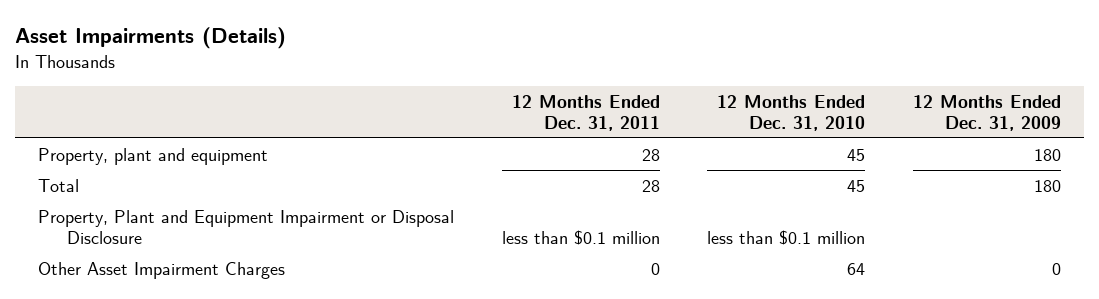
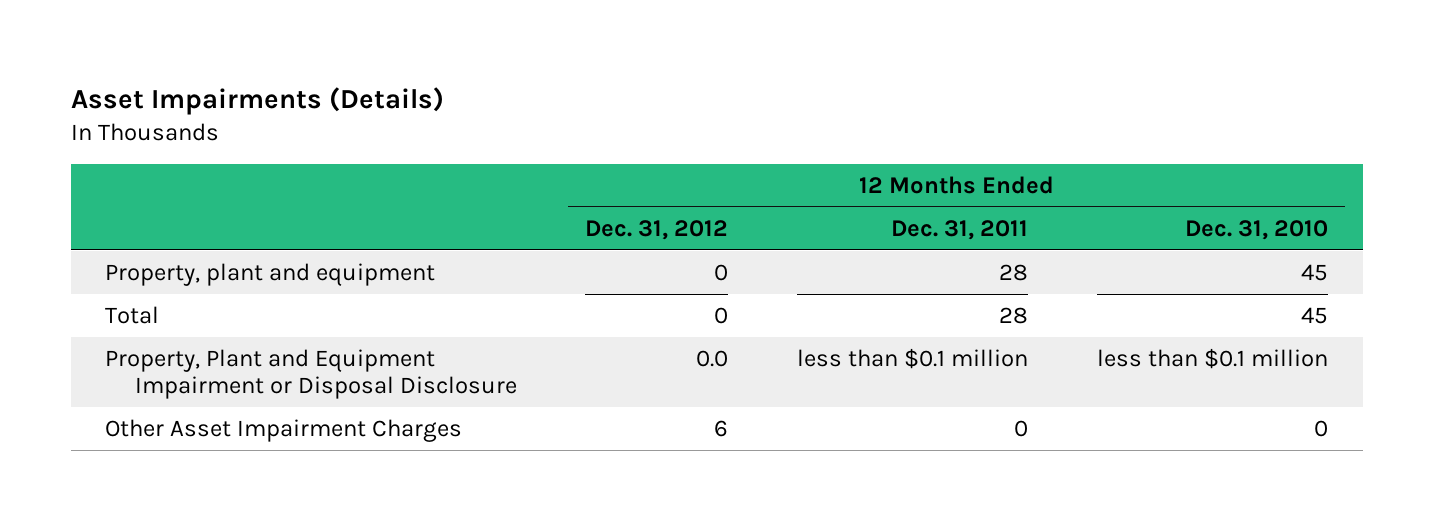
[912,94,1061,131] 12 Months Ended Dec. 31, 2009 -> none
none -> [585,219,729,240] Dec. 31, 2012
[847,262,866,275] 64 -> [1314,420,1329,438] 0

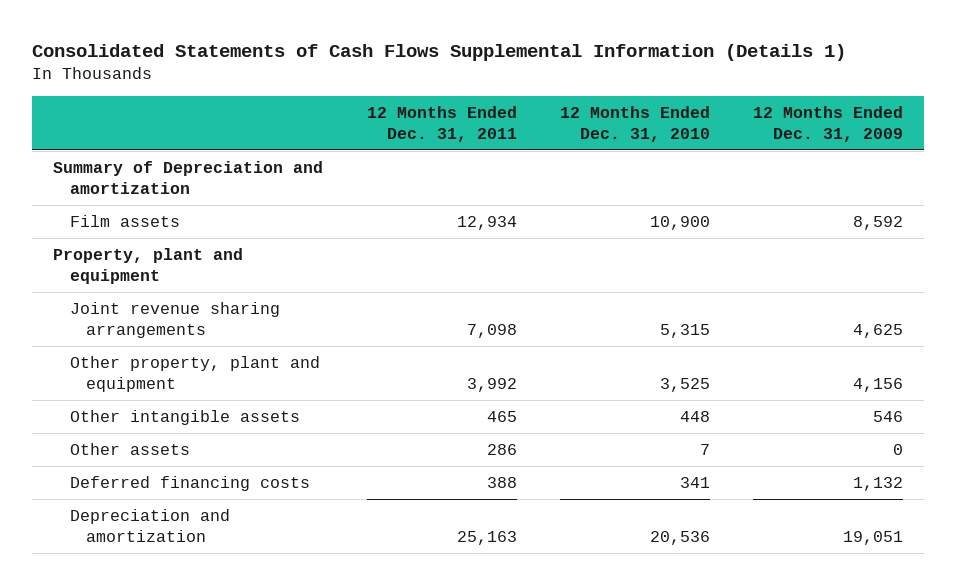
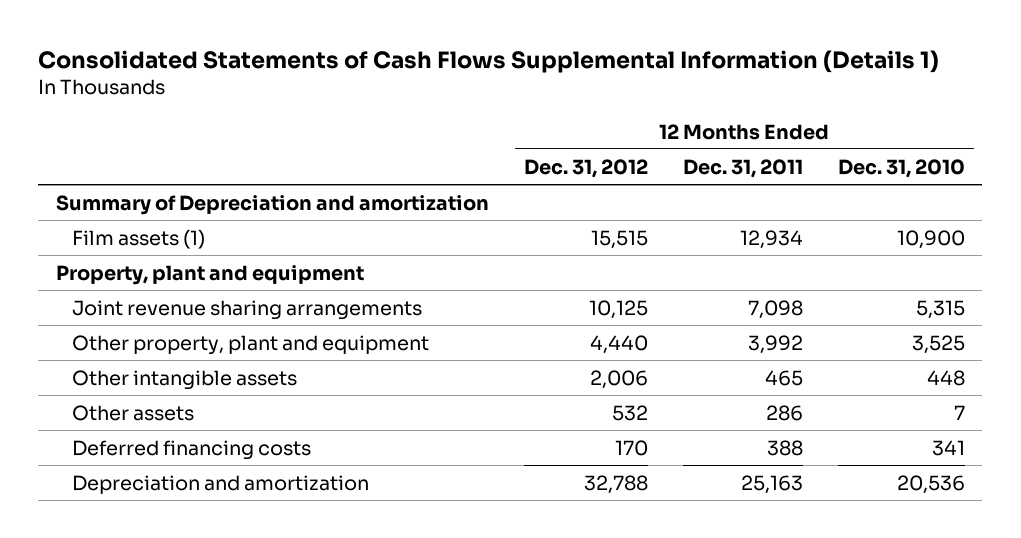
[752,105,903,142] 12 Months Ended Dec. 31, 2009 -> none
none -> [523,158,648,178] Dec. 31, 2012
[69,214,180,227] Film assets -> [71,228,205,249] Film assets (1)

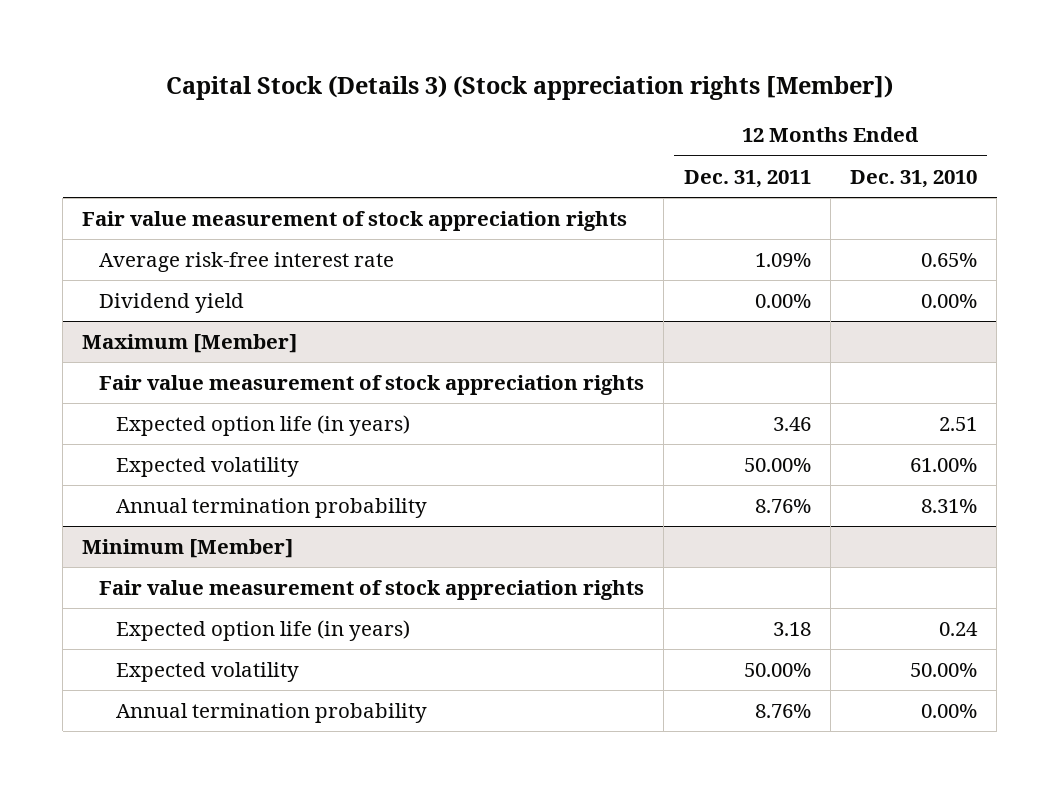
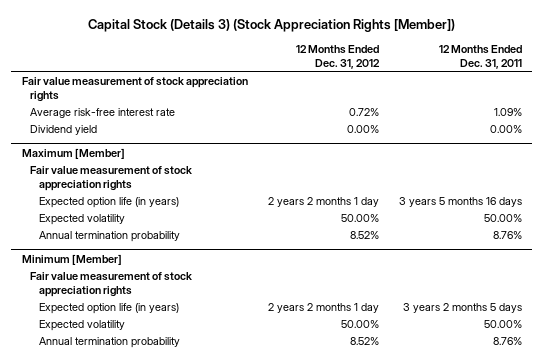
[165,75,893,101] Capital Stock (Details 3) (Stock appreciation rights [Member]) -> [87,18,455,32] Capital Stock (Details 3) (Stock Appreciation Rights [Member])
[850,169,978,188] Dec. 31, 2010 -> none
none -> [295,44,380,69] 12 Months Ended Dec. 31, 2012
[772,416,811,431] 3.46 -> [399,196,523,207] 3 years 5 months 16 days
[772,621,811,636] 3.18 -> [403,302,523,313] 3 years 2 months 5 days

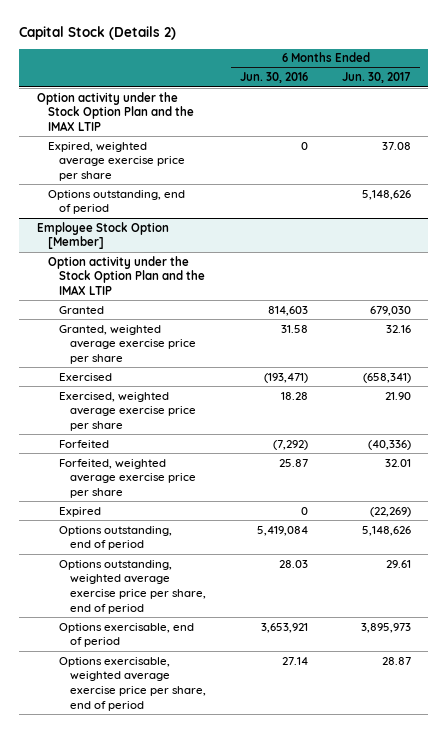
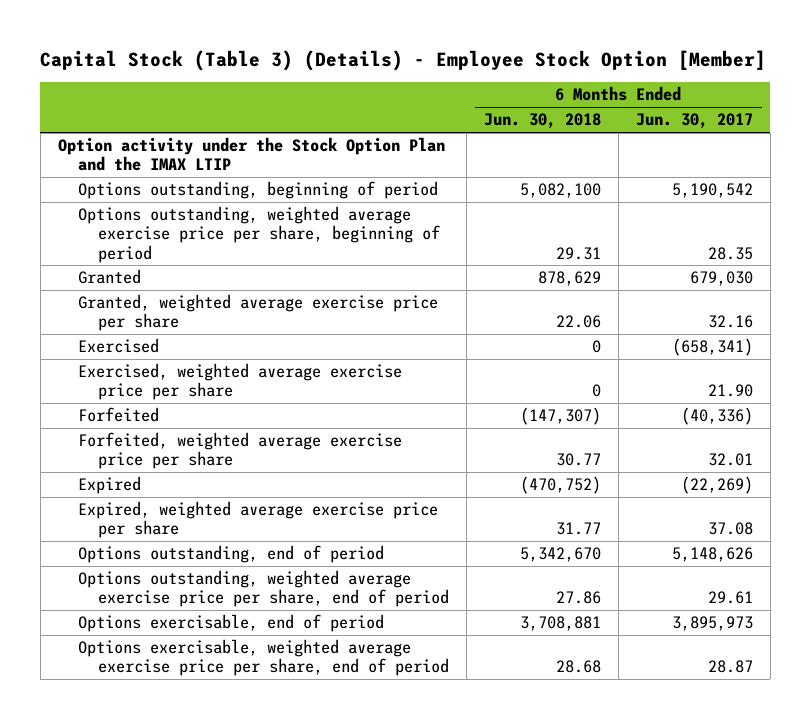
[19,26,177,41] Capital Stock (Details 2) -> [40,49,767,71] Capital Stock (Table 3) (Details) - Employee Stock Option [Member]
[239,72,308,84] Jun. 30, 2016 -> none
none -> [484,113,602,130] Jun. 30, 2018
[36,221,169,250] Employee Stock Option [Member] -> none
[47,255,205,296] Option activity under the Stock Option Plan and the IMAX LTIP -> none
[47,189,185,215] Options outstanding, end of period -> [78,181,439,200] Options outstanding, beginning of period
[362,189,412,200] 5,148,626 -> [671,183,753,199] 5,190,542
none -> [78,206,441,263] Options outstanding, weighted average exercise price per share, beginning of period
[47,141,185,182] Expired, weighted average exercise price per share -> [78,501,439,539] Expired, weighted average exercise price per share

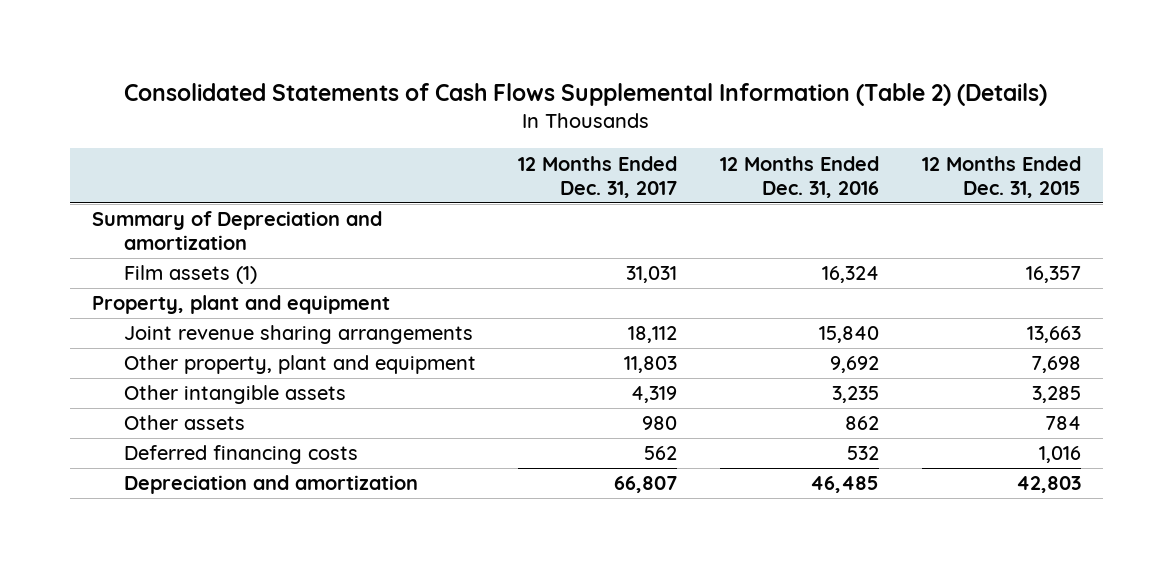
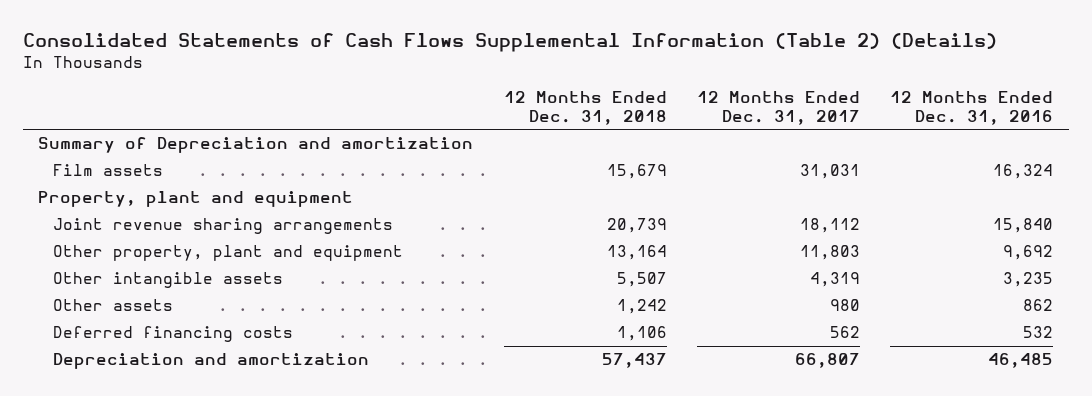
[922,155,1082,198] 12 Months Ended Dec. 31, 2015 -> none
none -> [503,91,667,125] 12 Months Ended Dec. 31, 2018
[123,265,257,285] Film assets (1) -> [53,164,164,177] Film assets

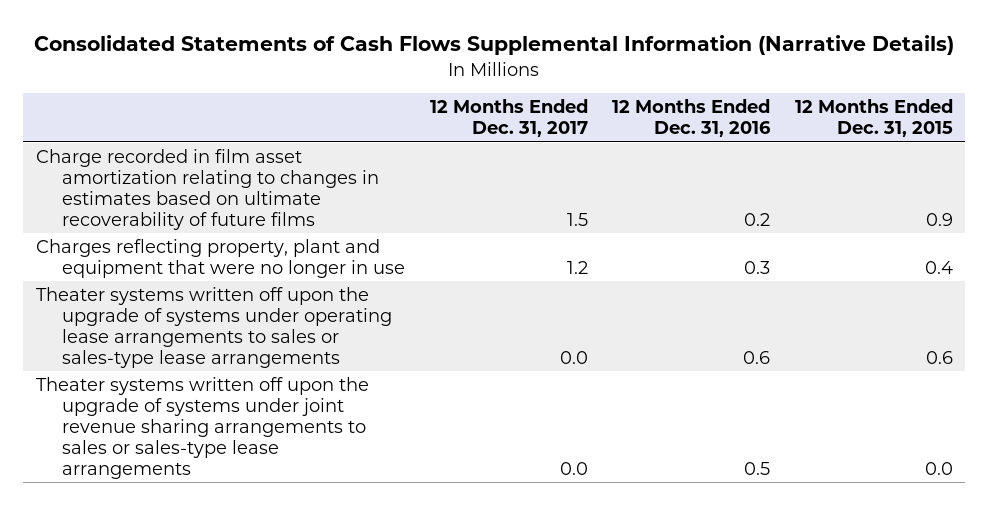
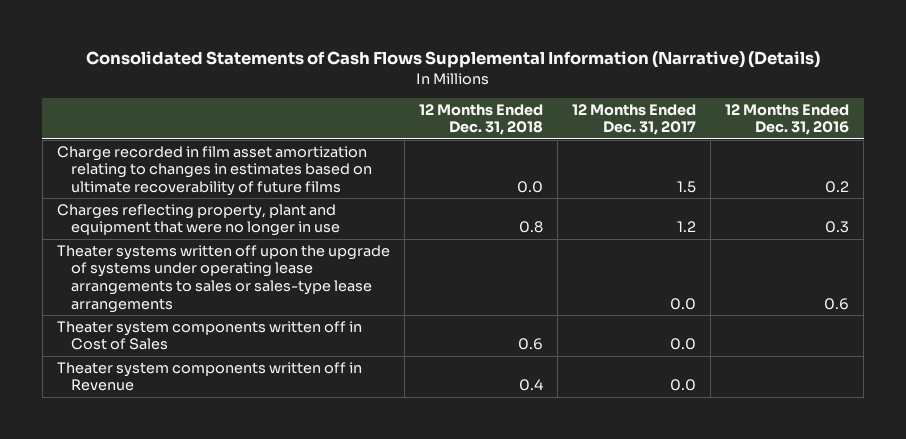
[34,35,955,56] Consolidated Statements of Cash Flows Supplemental Information (Narrative Details) -> [85,51,820,69] Consolidated Statements of Cash Flows Supplemental Information (Narrative) (Details)
[794,99,953,138] 12 Months Ended Dec. 31, 2015 -> none
none -> [418,103,543,136] 12 Months Ended Dec. 31, 2018
[35,376,369,479] Theater systems written off upon the upgrade of systems under joint revenue sharing arrangements to sales or sales-type lease arrangements -> none
none -> [56,320,362,351] Theater system components written off in Cost of Sales
none -> [56,361,362,392] Theater system components written off in Revenue

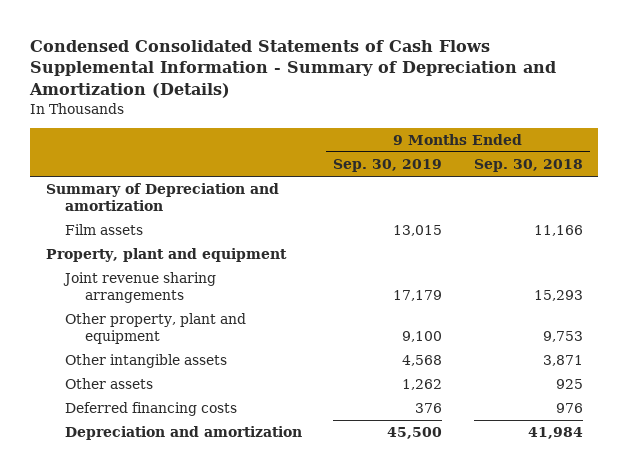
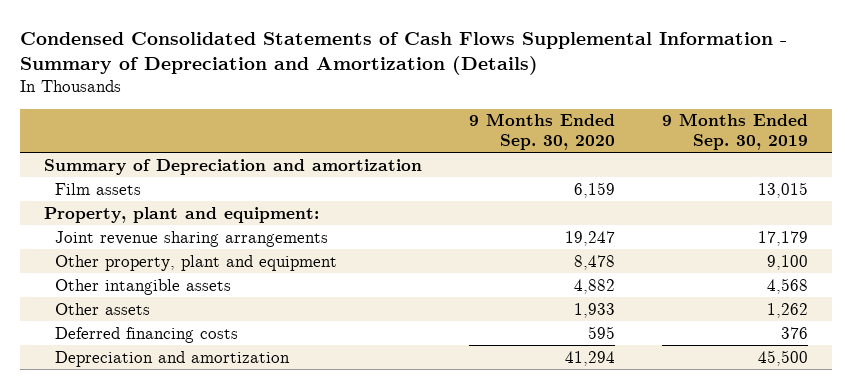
[473,159,583,173] Sep. 30, 2018 -> none
none -> [468,113,615,150] 9 Months Ended Sep. 30, 2020
[45,248,287,263] Property, plant and equipment -> [43,206,319,223] Property, plant and equipment:

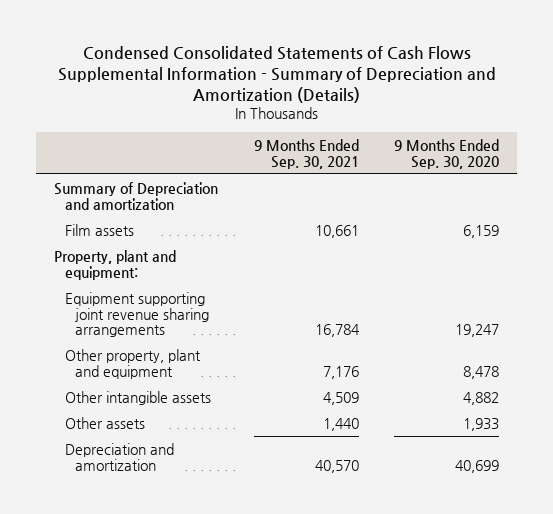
[662,113,809,150] 9 Months Ended Sep. 30, 2019 -> none
none -> [253,138,359,169] 9 Months Ended Sep. 30, 2021
[55,230,329,247] Joint revenue sharing arrangements -> [64,291,210,338] Equipment supporting joint revenue sharing arrangements
[55,326,239,343] Deferred financing costs -> none
[564,350,615,366] 41,294 -> [454,459,499,473] 40,699

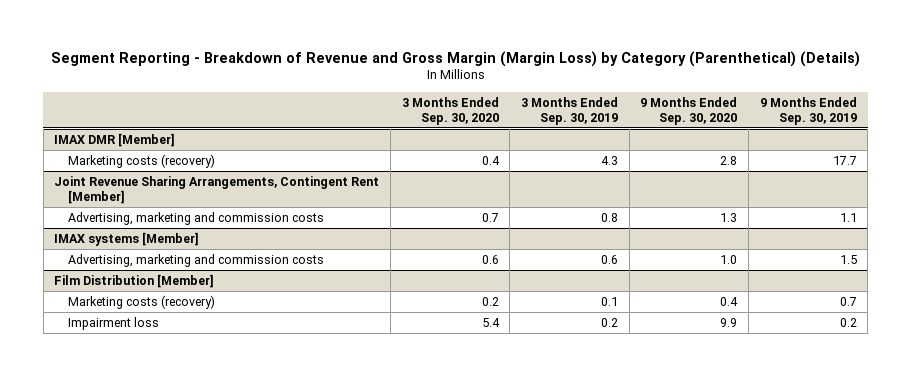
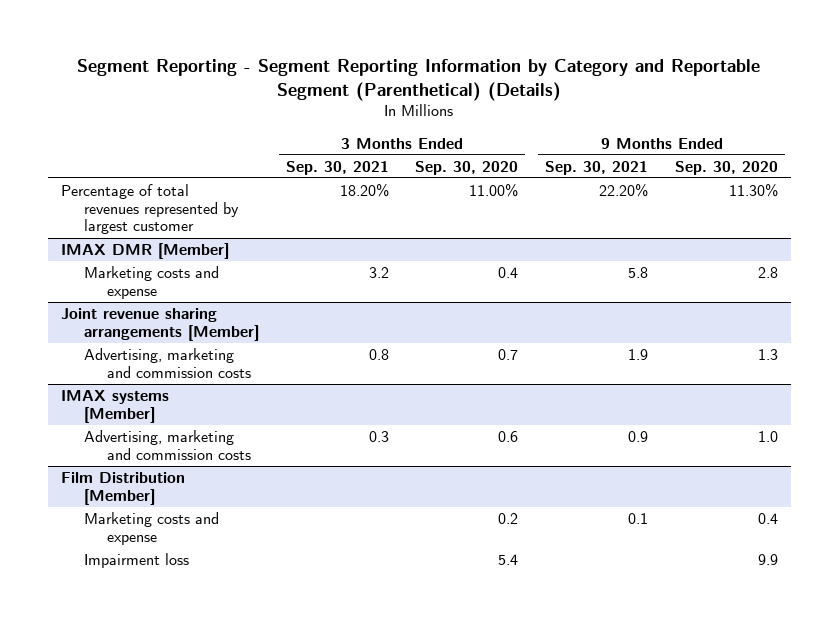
[50,50,860,67] Segment Reporting - Breakdown of Revenue and Gross Margin (Margin Loss) by Category (Parenthetical) (Details) -> [77,58,761,101] Segment Reporting - Segment Reporting Information by Category and Reportable Segment (Parenthetical) (Details)
[521,96,619,126] 3 Months Ended Sep. 30, 2019 -> none
[759,96,857,126] 9 Months Ended Sep. 30, 2019 -> none
none -> [285,160,389,175] Sep. 30, 2021
none -> [545,160,649,175] Sep. 30, 2021
none -> [60,183,239,235] Percentage of total revenues represented by largest customer
[67,153,215,168] Marketing costs (recovery) -> [83,265,219,299] Marketing costs and expense
[54,175,380,205] Joint Revenue Sharing Arrangements, Contingent Rent [Member] -> [60,307,259,341] Joint revenue sharing arrangements [Member]
[67,294,215,309] Marketing costs (recovery) -> [83,511,219,545] Marketing costs and expense

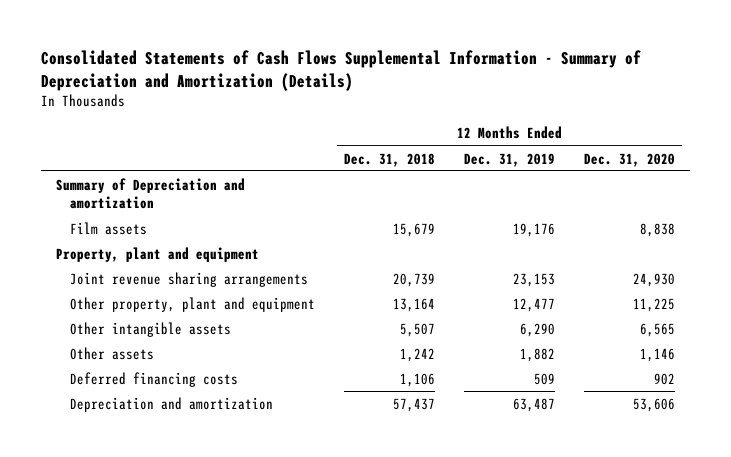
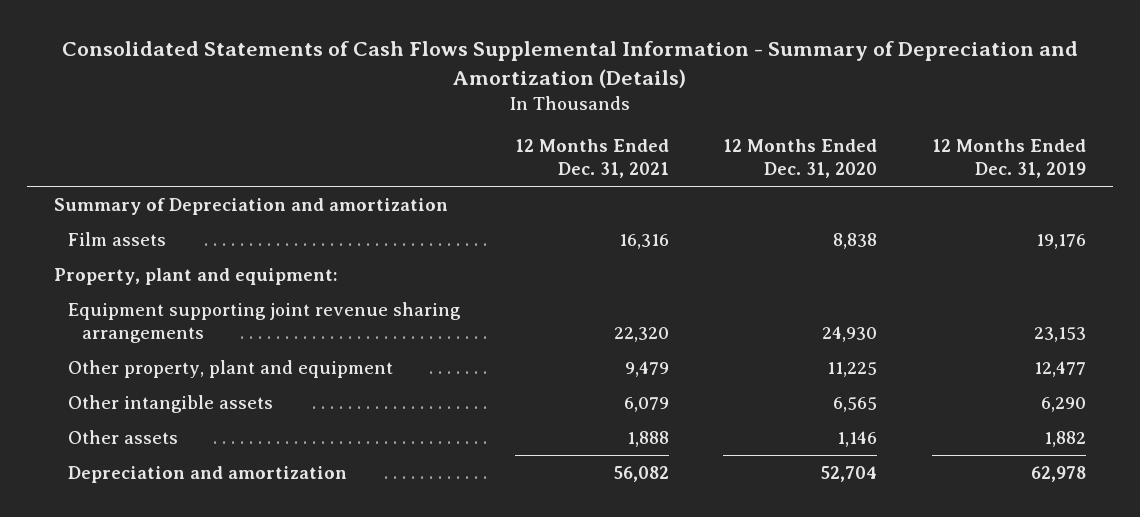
[344,152,436,167] Dec. 31, 2018 -> none
none -> [514,139,669,178] 12 Months Ended Dec. 31, 2021
[55,246,259,262] Property, plant and equipment -> [54,268,339,286] Property, plant and equipment:
[70,271,309,287] Joint revenue sharing arrangements -> [67,302,461,343] Equipment supporting joint revenue sharing arrangements
[70,371,239,387] Deferred financing costs -> none
[513,397,556,412] 63,487 -> [1030,466,1086,483] 62,978
[633,397,676,412] 53,606 -> [820,466,878,483] 52,704

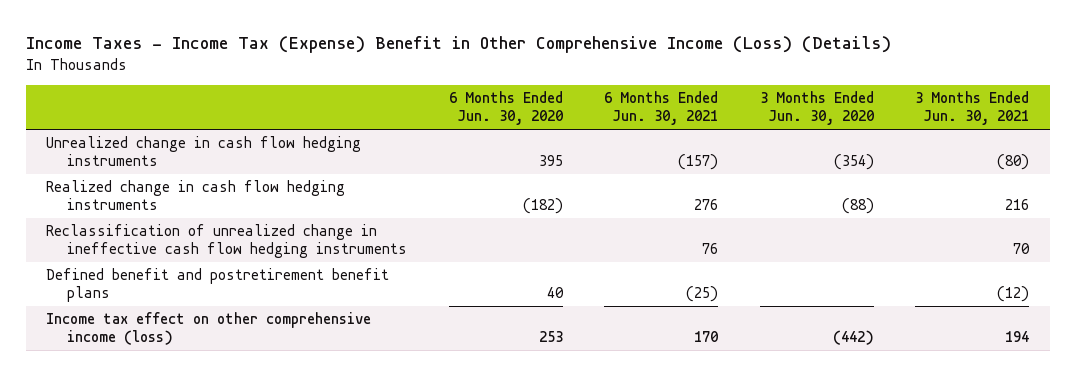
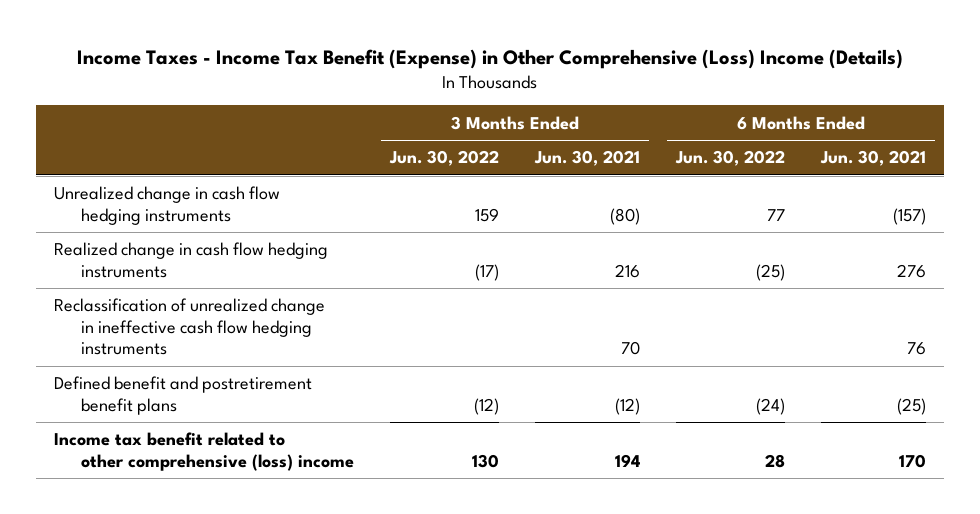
[25,36,891,54] Income Taxes - Income Tax (Expense) Benefit in Other Comprehensive Income (Loss) (Details) -> [77,48,904,69] Income Taxes - Income Tax Benefit (Expense) in Other Comprehensive (Loss) Income (Details)
[448,91,563,126] 6 Months Ended Jun. 30, 2020 -> none
[759,91,874,126] 3 Months Ended Jun. 30, 2020 -> none
none -> [388,150,499,167] Jun. 30, 2022
none -> [674,150,785,167] Jun. 30, 2022
[46,312,372,346] Income tax effect on other comprehensive income (loss) -> [53,432,354,471] Income tax benefit related to other comprehensive (loss) income

